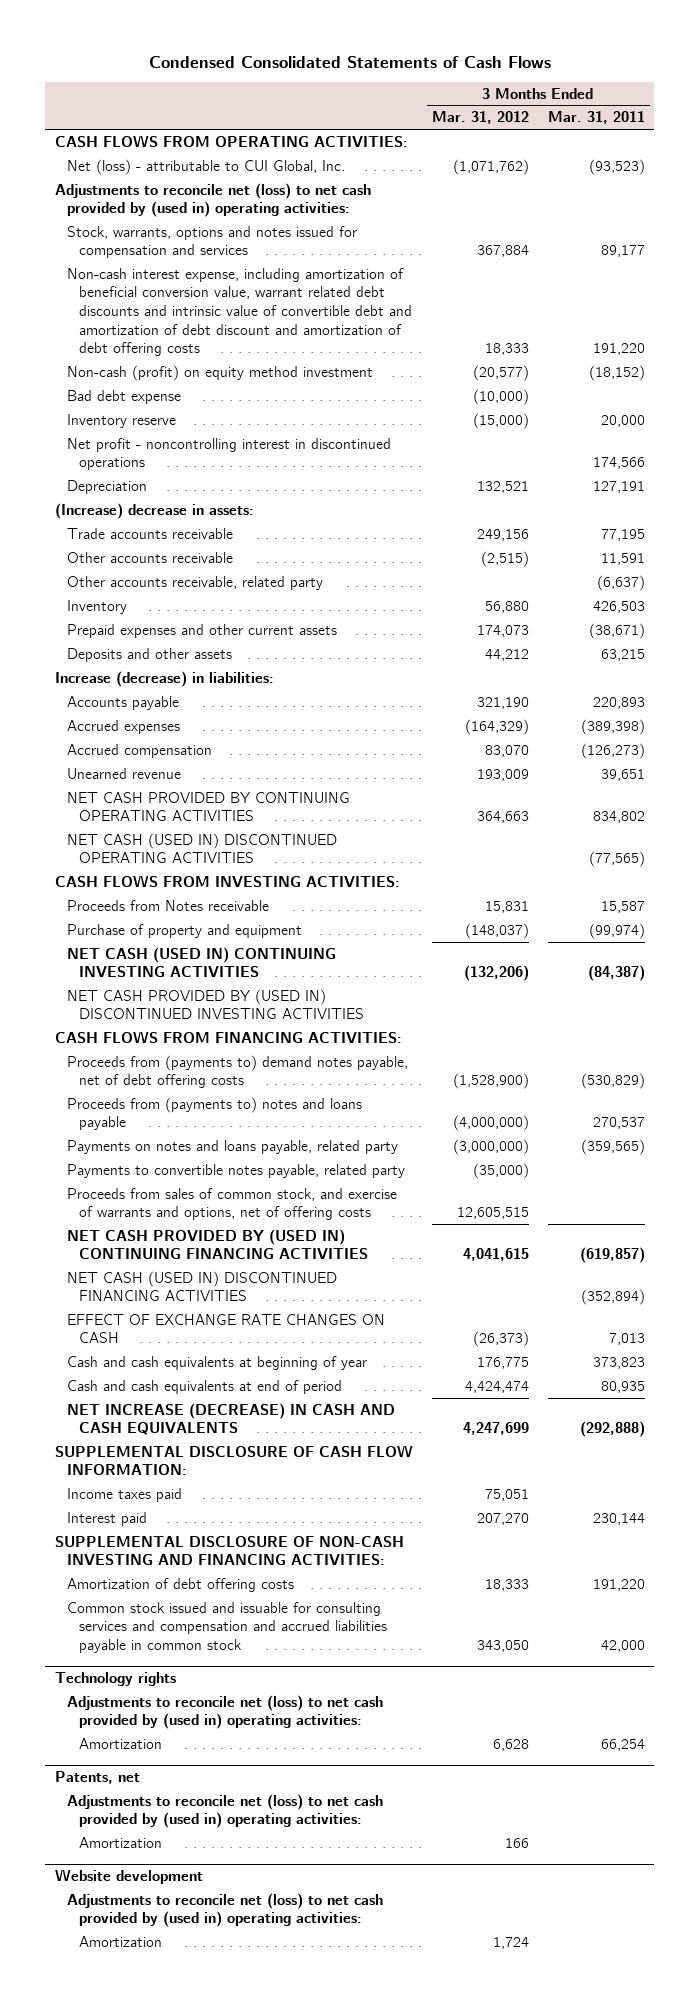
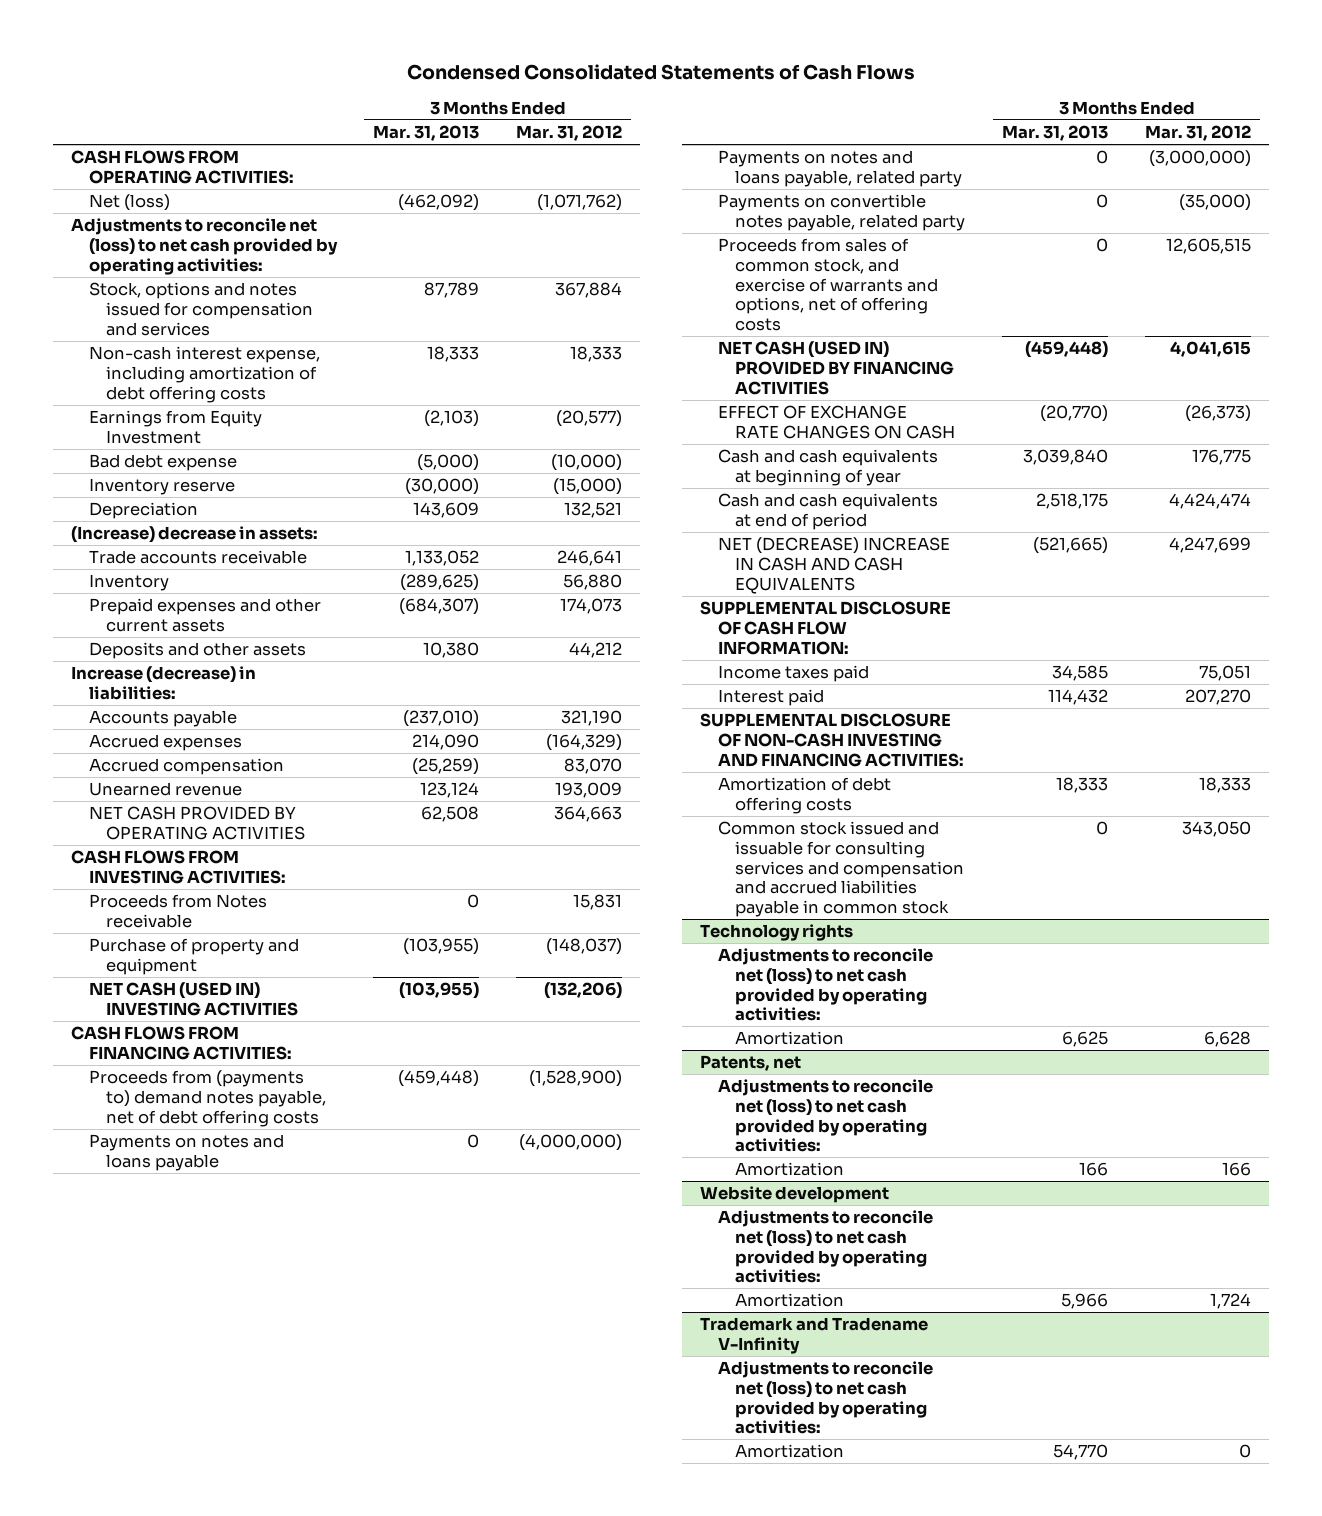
[547,111,645,125] Mar. 31, 2011 -> none
none -> [373,125,480,142] Mar. 31, 2013
[67,158,346,175] Net (loss) - attributable to CUI Global, Inc. -> [88,194,170,212] Net (loss)
[54,182,371,218] Adjustments to reconcile net (loss) to net cash provided by (used in) operating activities: -> [71,218,338,275] Adjustments to reconcile net (loss) to net cash provided by operating activities:
[67,225,358,259] Stock, warrants, options and notes issued for compensation and services -> [88,282,313,336] Stock, options and notes issued for compensation and services
[67,267,413,357] Non-cash interest expense, including amortization of beneficial conversion value, warrant related debt discounts and intrinsic value of convertible debt and amortization of debt discount and amortization of debt offering costs -> [88,346,320,403] Non-cash interest expense, including amortization of debt offering costs
[67,364,374,381] Non-cash (profit) on equity method investment -> [88,410,262,444] Earnings from Equity Investment
[67,437,392,471] Net profit - noncontrolling interest in discontinued operations -> none
[67,551,234,563] Other accounts receivable -> none
[67,575,324,590] Other accounts receivable, related party -> none
[476,528,529,541] 249,156 -> [556,550,622,567] 246,641
[67,832,338,864] NET CASH (USED IN) DISCONTINUED OPERATING ACTIVITIES -> none
[67,791,351,822] NET CASH PROVIDED BY CONTINUING OPERATING ACTIVITIES -> [88,806,305,840] NET CASH PROVIDED BY OPERATING ACTIVITIES
[67,988,365,1020] NET CASH PROVIDED BY (USED IN) DISCONTINUED INVESTING ACTIVITIES -> none
[67,946,337,978] NET CASH (USED IN) CONTINUING INVESTING ACTIVITIES -> [88,982,298,1016] NET CASH (USED IN) INVESTING ACTIVITIES
[67,1096,363,1131] Proceeds from (payments to) notes and loans payable -> [88,1134,284,1171] Payments on notes and loans payable
[67,1163,406,1178] Payments to convertible notes payable, related party -> [717,194,965,231] Payments on convertible notes payable, related party
[67,1270,338,1302] NET CASH (USED IN) DISCONTINUED FINANCING ACTIVITIES -> none
[67,1228,369,1260] NET CASH PROVIDED BY (USED IN) CONTINUING FINANCING ACTIVITIES -> [717,341,954,395] NET CASH (USED IN) PROVIDED BY FINANCING ACTIVITIES
[67,1402,396,1436] NET INCREASE (DECREASE) IN CASH AND CASH EQUIVALENTS -> [717,537,950,594] NET (DECREASE) INCREASE IN CASH AND CASH EQUIVALENTS
[67,1694,384,1730] Adjustments to reconcile net (loss) to net cash provided by (used in) operating activities: -> [717,948,933,1022] Adjustments to reconcile net (loss) to net cash provided by operating activities:
[67,1793,384,1829] Adjustments to reconcile net (loss) to net cash provided by (used in) operating activities: -> [717,1079,933,1153] Adjustments to reconcile net (loss) to net cash provided by operating activities:
[67,1892,384,1928] Adjustments to reconcile net (loss) to net cash provided by (used in) operating activities: -> [717,1210,933,1284] Adjustments to reconcile net (loss) to net cash provided by operating activities:
none -> [700,1317,929,1354] Trademark and Tradename V-Infinity
none -> [717,1361,933,1435] Adjustments to reconcile net (loss) to net cash provided by operating activities:
none -> [734,1444,844,1459] Amortization

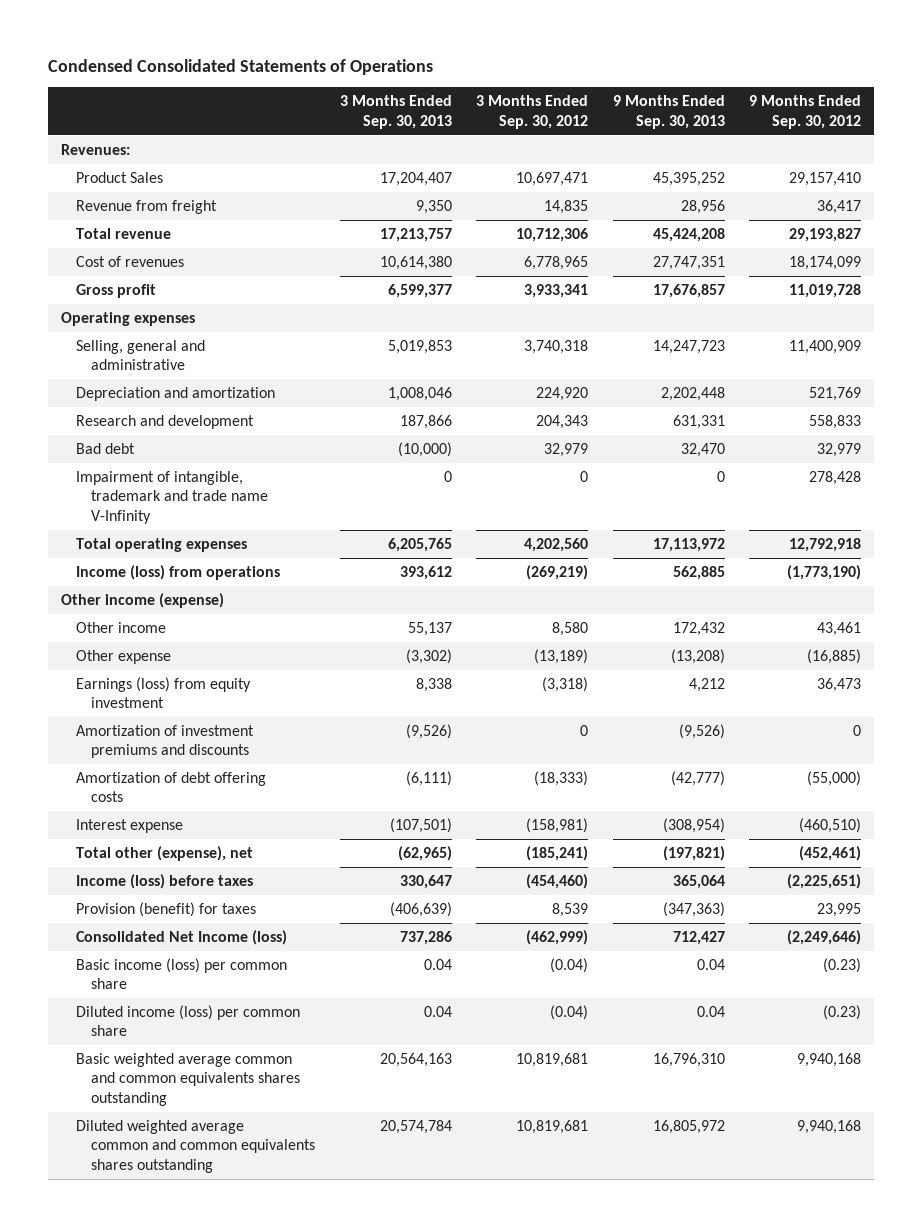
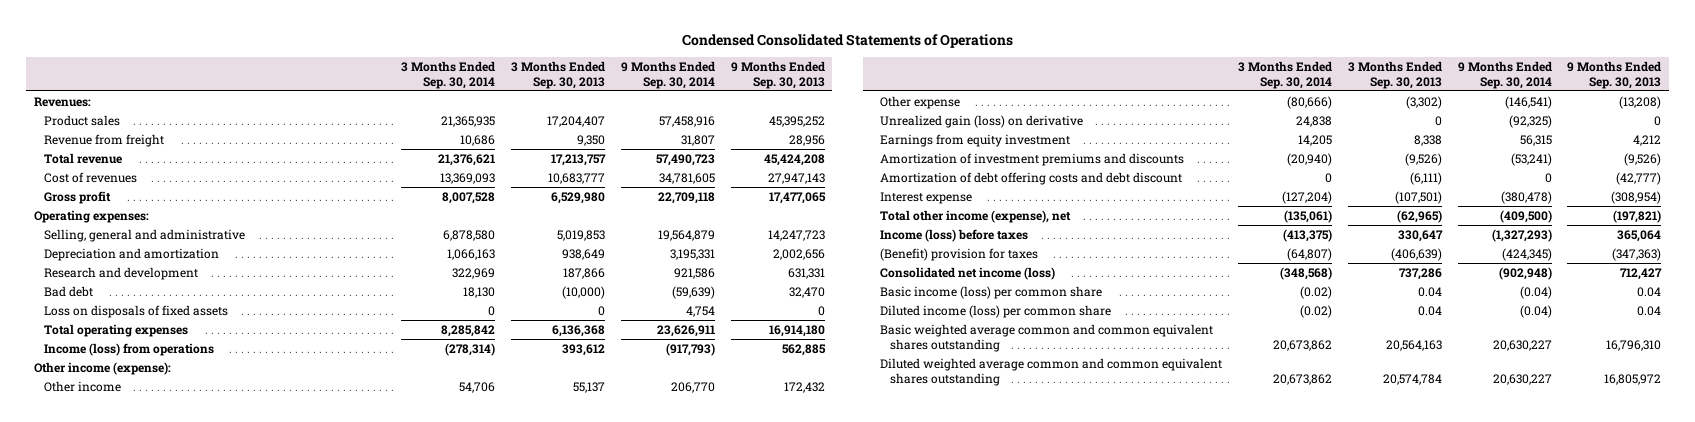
[476,95,589,129] 3 Months Ended Sep. 30, 2012 -> none
[749,95,862,129] 9 Months Ended Sep. 30, 2012 -> none
none -> [401,60,496,89] 3 Months Ended Sep. 30, 2014
none -> [620,60,715,89] 9 Months Ended Sep. 30, 2014
[75,171,163,183] Product Sales -> [43,114,120,126] Product sales
[379,255,452,270] 10,614,380 -> [548,172,606,184] 10,683,777
[652,255,725,270] 27,747,351 -> [767,172,825,184] 27,947,143
[387,283,452,298] 6,599,377 -> [551,191,606,204] 6,529,980
[652,283,725,298] 17,676,857 -> [768,191,826,204] 17,477,065
[60,311,195,326] Operating expenses -> [33,209,149,223] Operating expenses:
[387,386,452,401] 1,008,046 -> [562,248,606,260] 938,649
[660,386,725,401] 2,202,448 -> [772,248,825,260] 2,002,656
[75,470,269,524] Impairment of intangible, trademark and trade name V-Infinity -> none
none -> [43,304,228,318] Loss on disposals of fixed assets
[387,537,452,552] 6,205,765 -> [552,324,606,337] 6,136,368
[652,537,725,552] 17,113,972 -> [768,324,825,337] 16,914,180
[60,592,224,608] Other income (expense) -> [33,361,171,375] Other income (expense):
none -> [880,114,1084,128] Unrealized gain (loss) on derivative
[75,676,251,709] Earnings (loss) from equity investment -> [880,133,1071,147] Earnings from equity investment
[75,771,266,803] Amortization of debt offering costs -> [880,171,1183,185] Amortization of debt offering costs and debt discount
[75,845,253,861] Total other (expense), net -> [880,209,1072,223] Total other income (expense), net
[75,901,256,917] Provision (benefit) for taxes -> [880,247,1039,261] (Benefit) provision for taxes
[75,929,287,945] Consolidated Net Income (loss) -> [880,266,1056,280] Consolidated net income (loss)
[75,1052,301,1106] Basic weighted average common and common equivalents shares outstanding -> [880,323,1214,352] Basic weighted average common and common equivalent shares outstanding
[75,1119,316,1173] Diluted weighted average common and common equivalents shares outstanding -> [880,357,1223,386] Diluted weighted average common and common equivalent shares outstanding

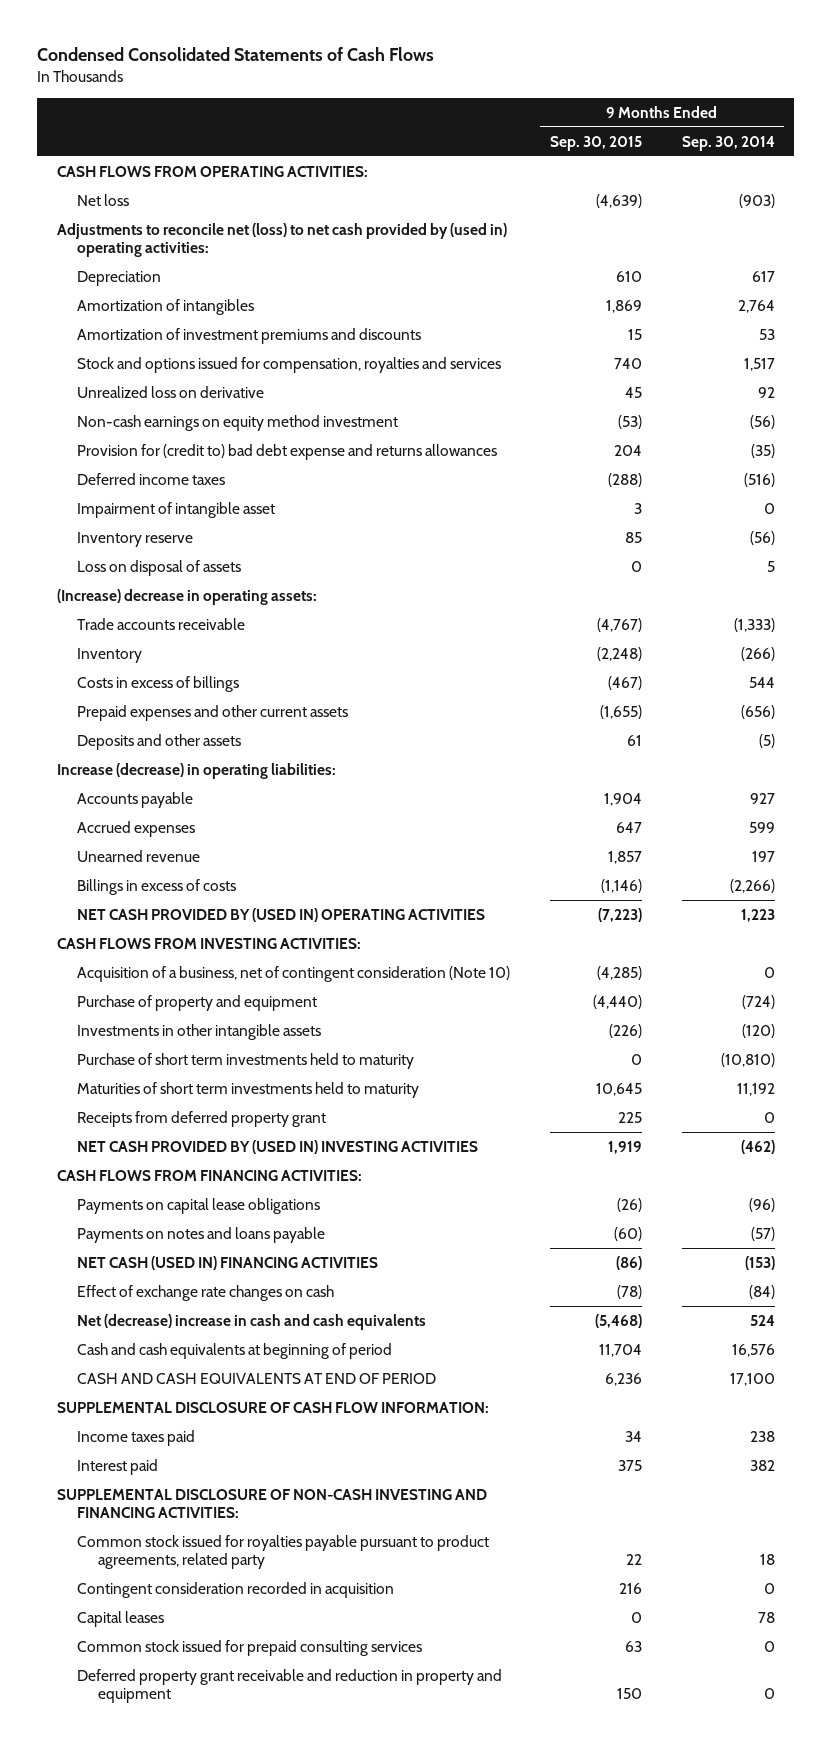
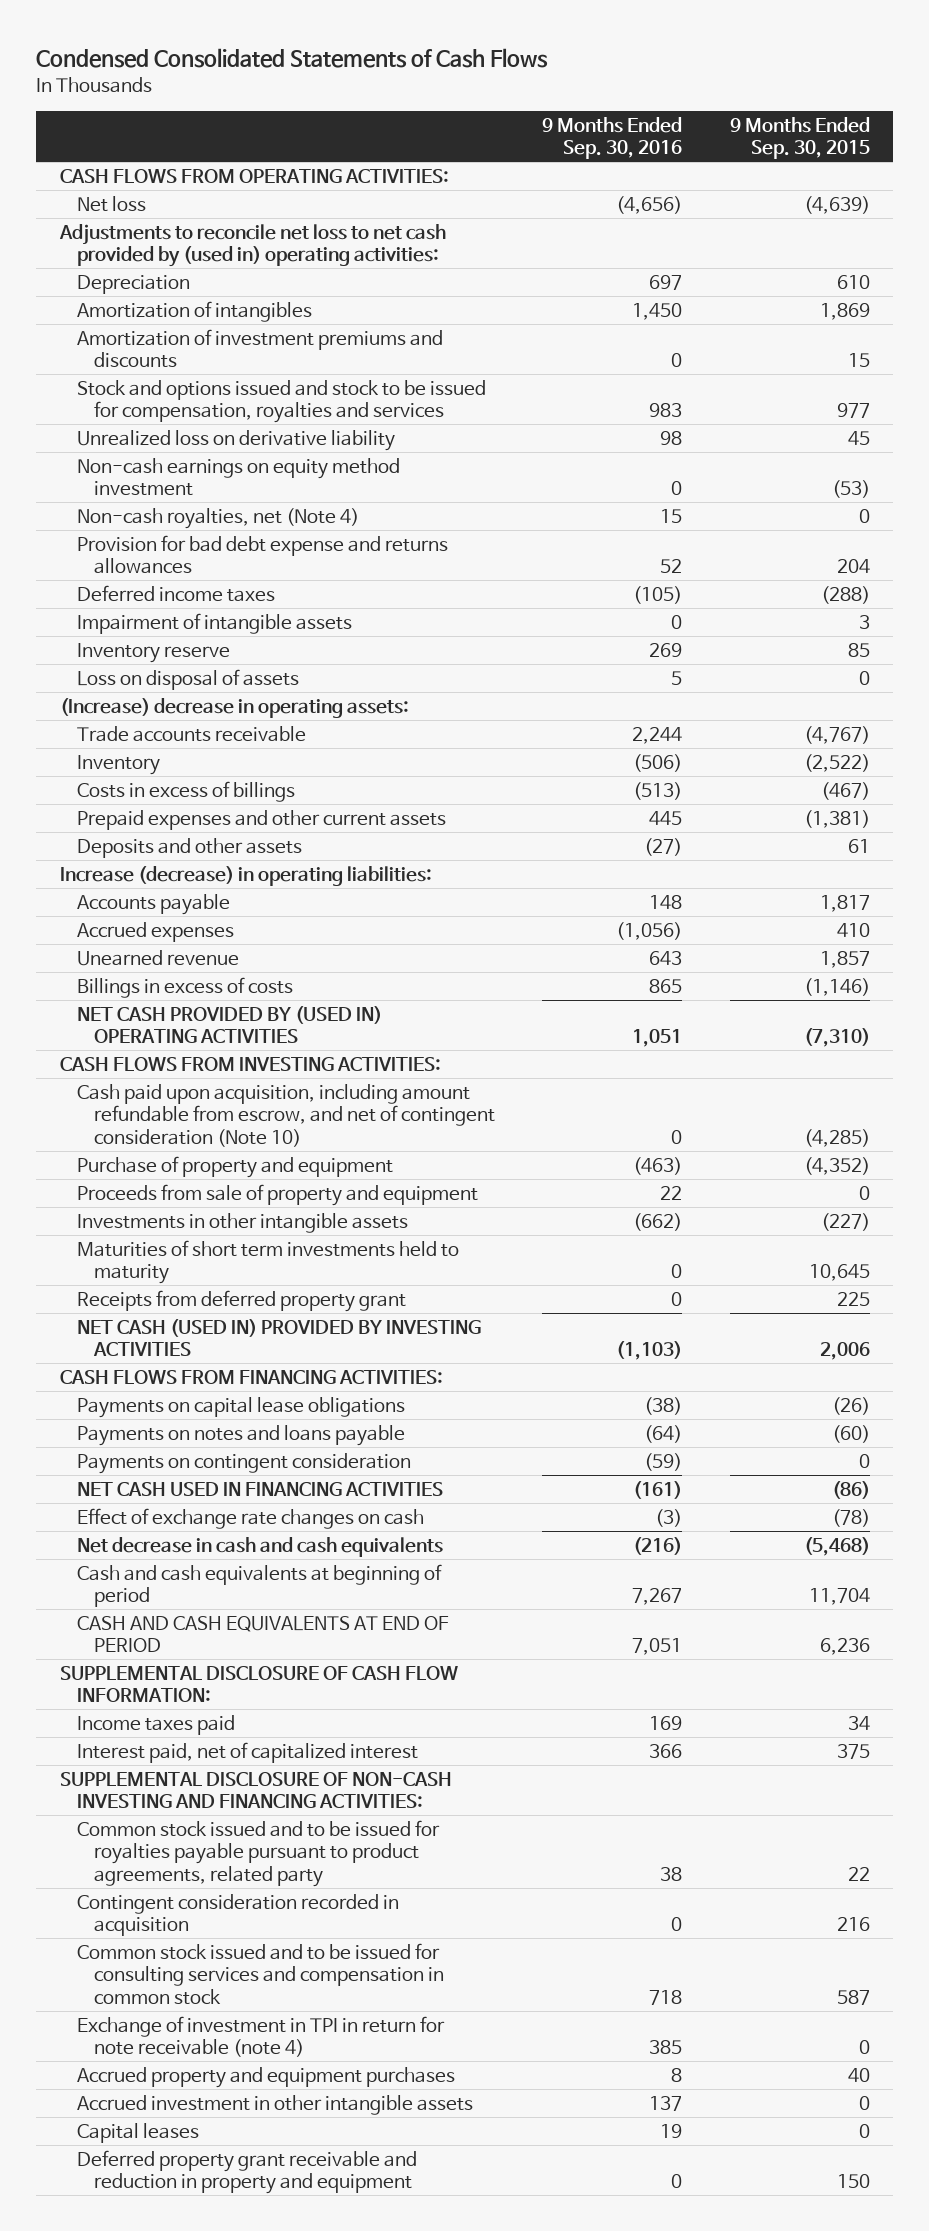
[681,135,775,151] Sep. 30, 2014 -> none
none -> [542,116,683,160] 9 Months Ended Sep. 30, 2016
[56,223,507,258] Adjustments to reconcile net (loss) to net cash provided by (used in) operating activities: -> [58,223,446,268] Adjustments to reconcile net loss to net cash provided by (used in) operating activities:
[77,357,502,374] Stock and options issued for compensation, royalties and services -> [77,379,487,424] Stock and options issued and stock to be issued for compensation, royalties and services
[613,358,642,370] 740 -> [836,403,870,419] 977
[77,386,265,399] Unrealized loss on derivative -> [77,429,396,451] Unrealized loss on derivative liability
none -> [77,507,360,529] Non-cash royalties, net (Note 4)
[77,444,498,461] Provision for (credit to) bad debt expense and returns allowances -> [77,534,449,575] Provision for bad debt expense and returns allowances
[77,502,276,519] Impairment of intangible asset -> [77,612,353,634] Impairment of intangible assets
[596,647,642,662] (2,248) -> [803,753,870,772] (2,522)
[599,705,642,720] (1,655) -> [803,809,870,828] (1,381)
[603,793,642,807] 1,904 -> [819,894,870,912] 1,817
[615,822,642,834] 647 -> [836,922,870,937] 410
[597,908,642,923] (7,223) -> [803,1028,870,1048] (7,310)
[77,1053,415,1070] Purchase of short term investments held to maturity -> none
[77,966,511,983] Acquisition of a business, net of contingent consideration (Note 10) -> [77,1083,496,1147] Cash paid upon acquisition, including amount refundable from escrow, and net of contingent consideration (Note 10)
[592,995,642,1010] (4,440) -> [803,1156,870,1175] (4,352)
none -> [77,1183,479,1206] Proceeds from sale of property and equipment
[608,1024,642,1039] (226) -> [820,1212,870,1231] (227)
[77,1140,479,1155] NET CASH PROVIDED BY (USED IN) INVESTING ACTIVITIES -> [77,1318,482,1357] NET CASH (USED IN) PROVIDED BY INVESTING ACTIVITIES
[607,1141,642,1155] 1,919 -> [819,1342,870,1361] 2,006
none -> [77,1452,412,1474] Payments on contingent consideration
[77,1256,379,1271] NET CASH (USED IN) FINANCING ACTIVITIES -> [77,1481,444,1496] NET CASH USED IN FINANCING ACTIVITIES
[77,1314,427,1331] Net (decrease) increase in cash and cash equivalents -> [77,1536,444,1557] Net decrease in cash and cash equivalents
[77,1459,159,1476] Interest paid -> [77,1741,419,1763] Interest paid, net of capitalized interest
[77,1535,490,1570] Common stock issued for royalties payable pursuant to product agreements, related party -> [77,1819,441,1887] Common stock issued and to be issued for royalties payable pursuant to product agreements, related party
none -> [77,1942,445,2005] Common stock issued and to be issued for consulting services and compensation in common stock
none -> [77,2015,446,2058] Exchange of investment in TPI in return for note receivable (note 4)
none -> [77,2066,456,2088] Accrued property and equipment purchases
none -> [77,2094,474,2115] Accrued investment in other intangible assets
[77,1640,423,1657] Common stock issued for prepaid consulting services -> none

